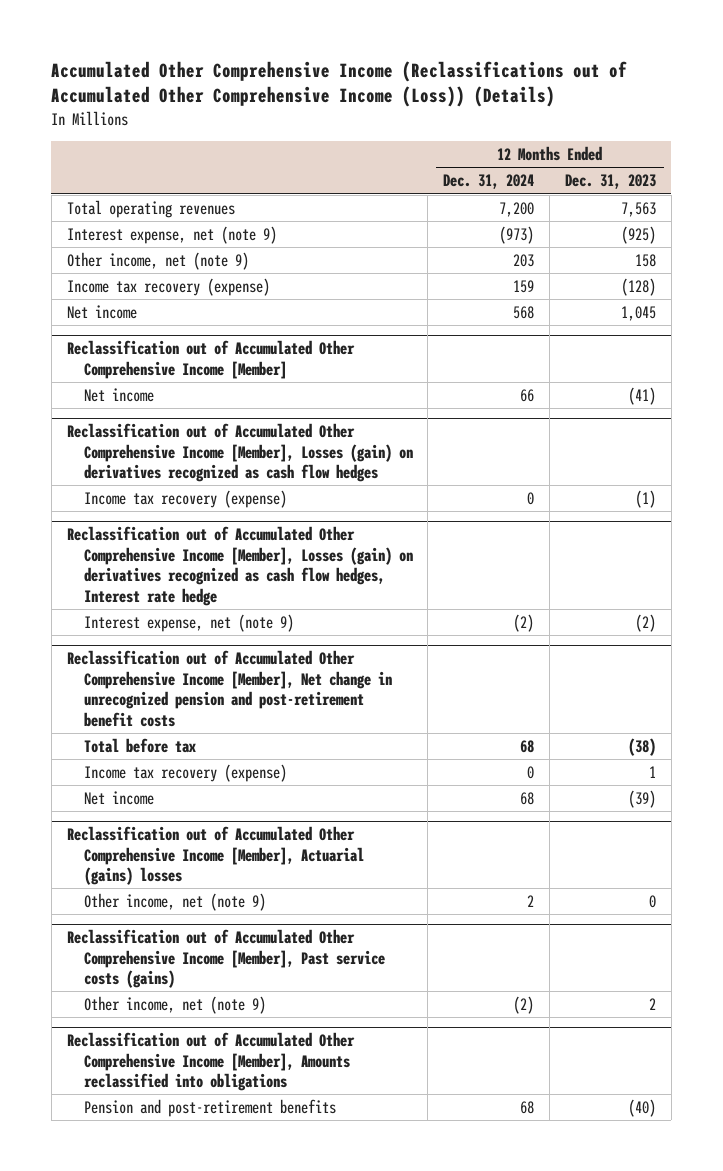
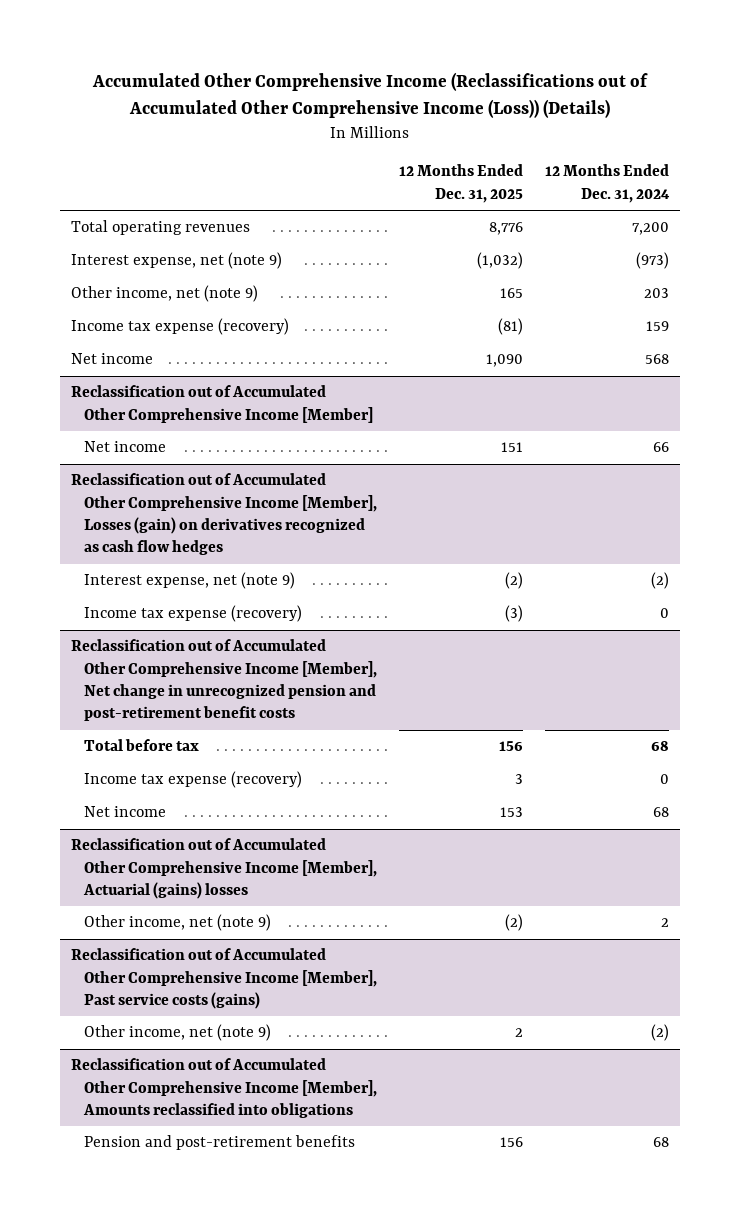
[564,174,656,190] Dec. 31, 2023 -> none
none -> [399,164,524,203] 12 Months Ended Dec. 31, 2025
[66,277,270,296] Income tax recovery (expense) -> [70,318,289,336] Income tax expense (recovery)
[83,489,287,508] Income tax recovery (expense) -> none
[66,526,413,606] Reclassification out of Accumulated Other Comprehensive Income [Member], Losses (gain) on derivatives recognized as cash flow hedges, Interest rate hedge -> none
none -> [84,605,303,623] Income tax expense (recovery)
[83,763,287,782] Income tax recovery (expense) -> [84,771,303,789] Income tax expense (recovery)

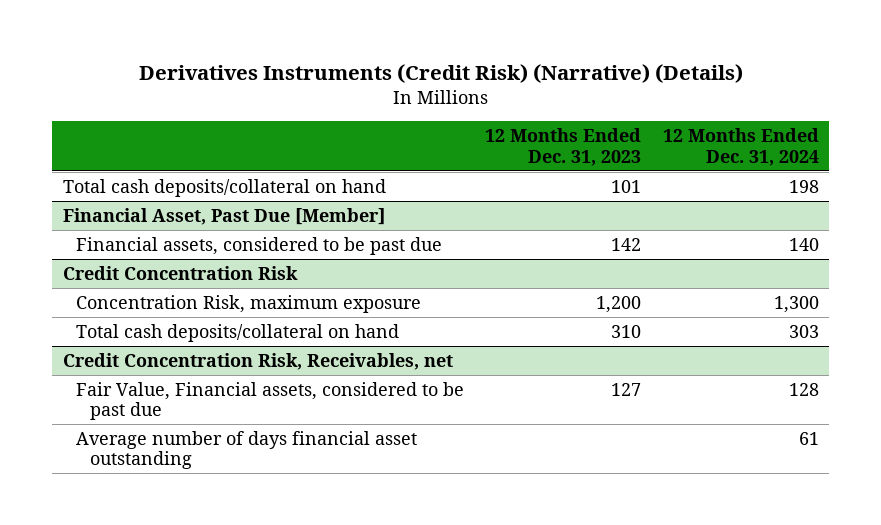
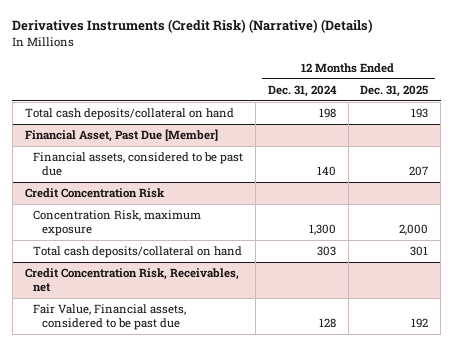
[485,127,642,166] 12 Months Ended Dec. 31, 2023 -> none
none -> [360,85,429,98] Dec. 31, 2025
[76,430,418,470] Average number of days financial asset outstanding -> none

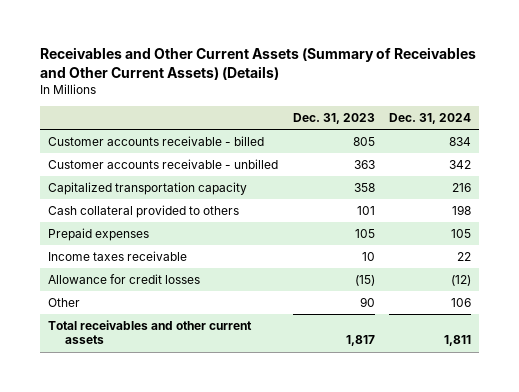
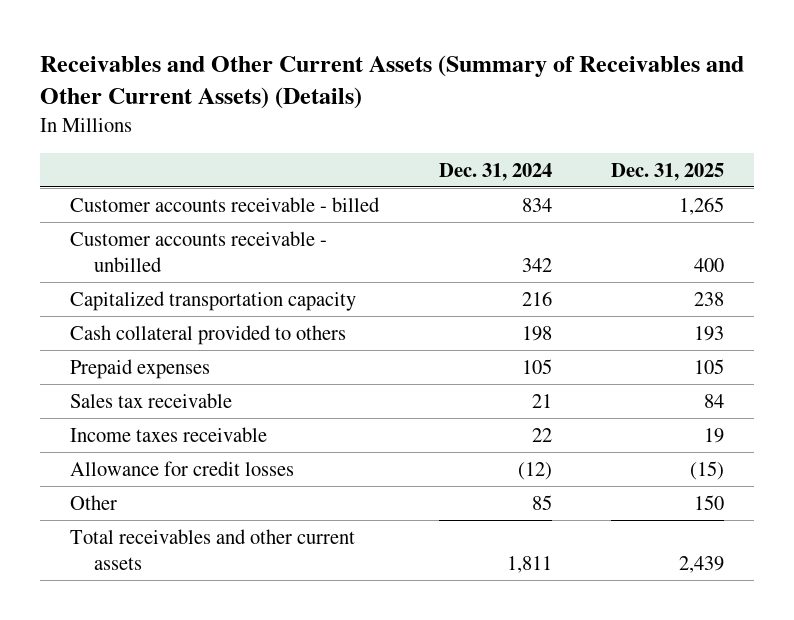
[292,112,375,124] Dec. 31, 2023 -> none
none -> [611,162,725,181] Dec. 31, 2025
none -> [69,392,232,408] Sales tax receivable
[451,298,472,308] 106 -> [531,494,552,510] 85

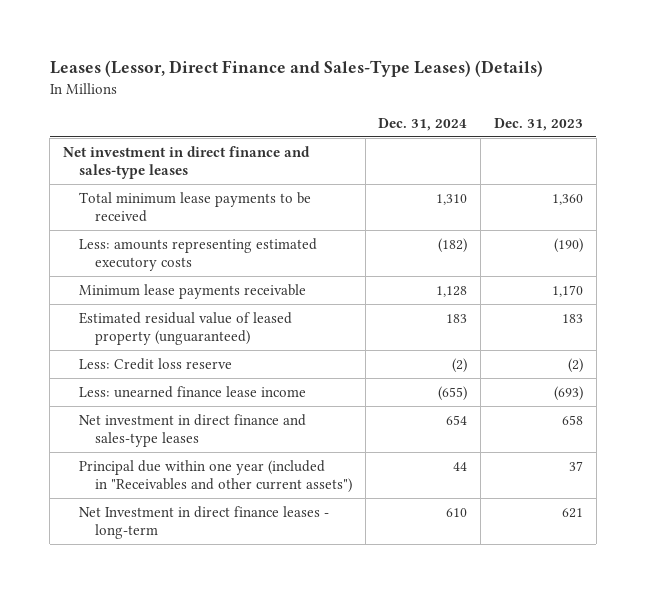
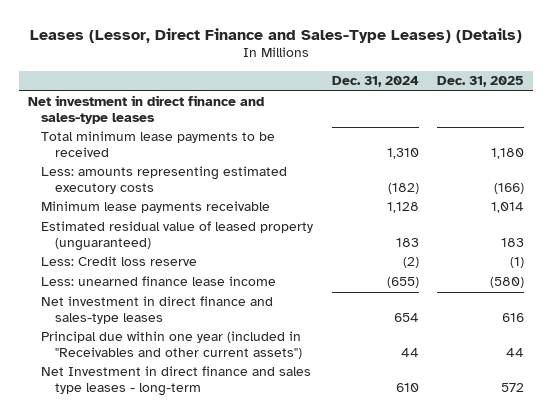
[493,117,583,131] Dec. 31, 2023 -> none
none -> [436,76,524,88] Dec. 31, 2025
[78,505,329,539] Net Investment in direct finance leases - long-term -> [41,366,312,396] Net Investment in direct finance and sales type leases - long-term

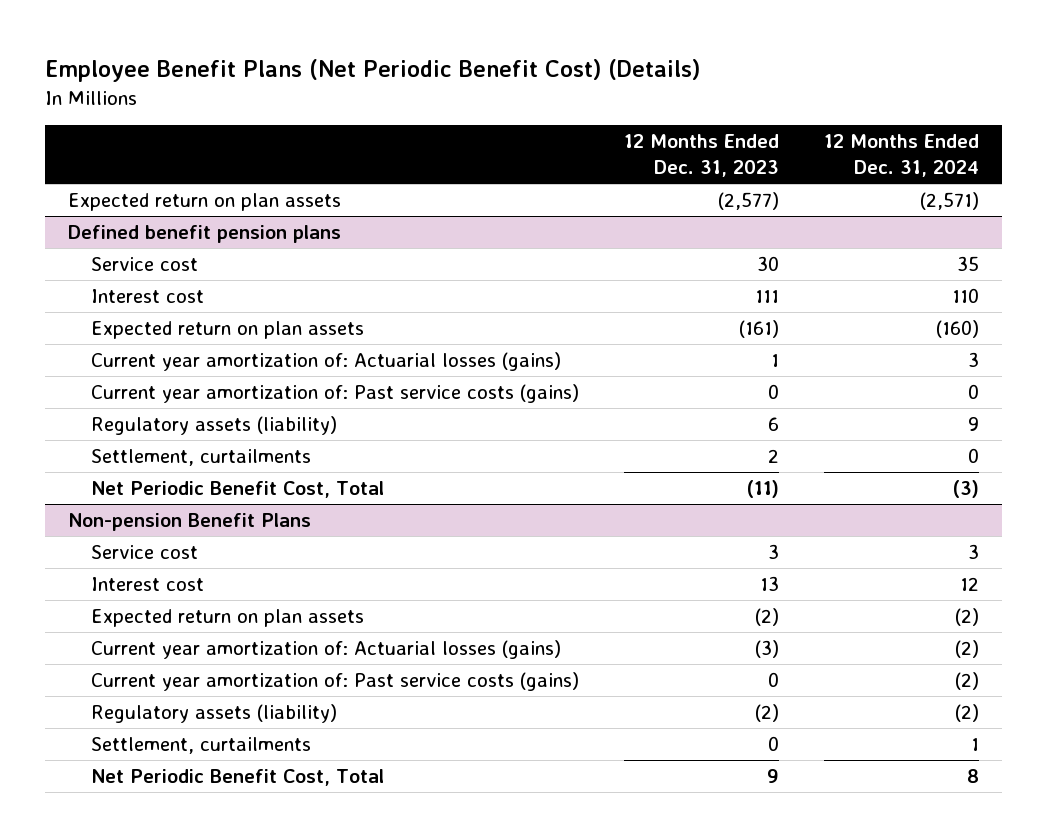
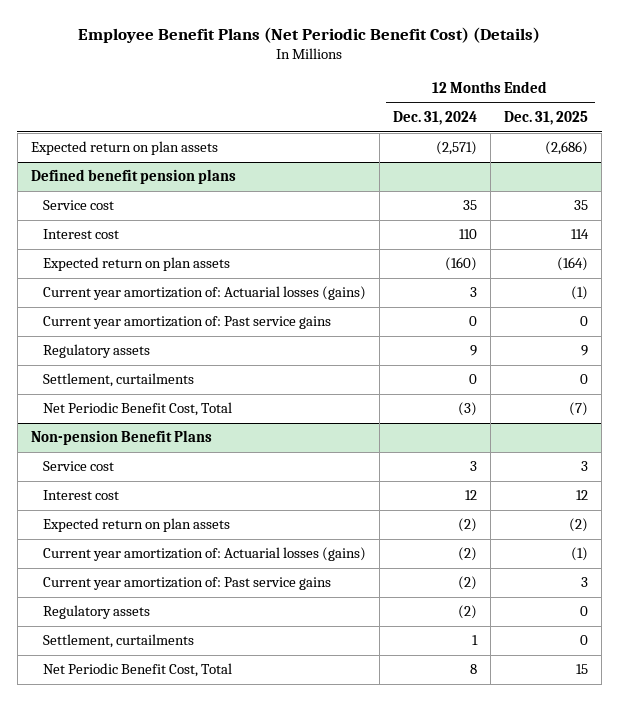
[623,134,779,178] 12 Months Ended Dec. 31, 2023 -> none
none -> [503,110,588,125] Dec. 31, 2025
[90,384,579,404] Current year amortization of: Past service costs (gains) -> [42,316,331,330] Current year amortization of: Past service gains
[90,416,337,436] Regulatory assets (liability) -> [42,344,150,359] Regulatory assets
[90,672,579,692] Current year amortization of: Past service costs (gains) -> [42,577,331,591] Current year amortization of: Past service gains
[90,704,337,724] Regulatory assets (liability) -> [42,605,150,620] Regulatory assets

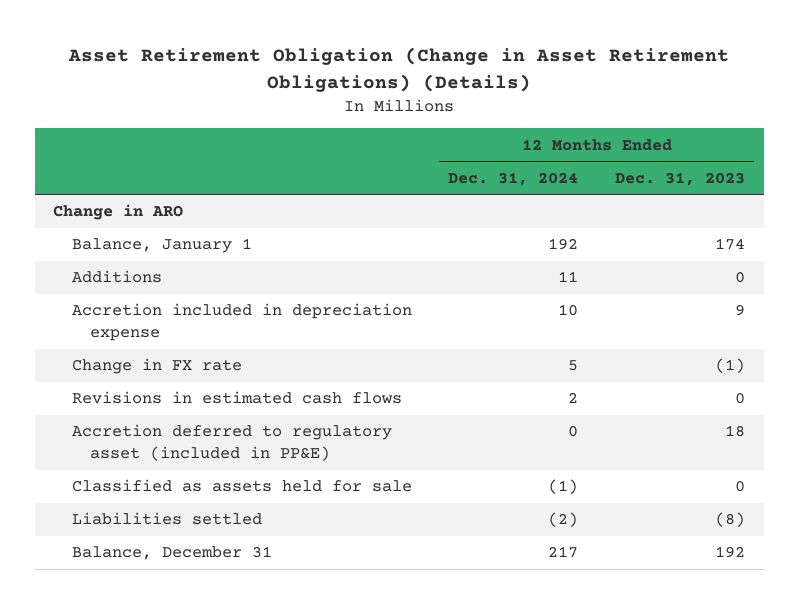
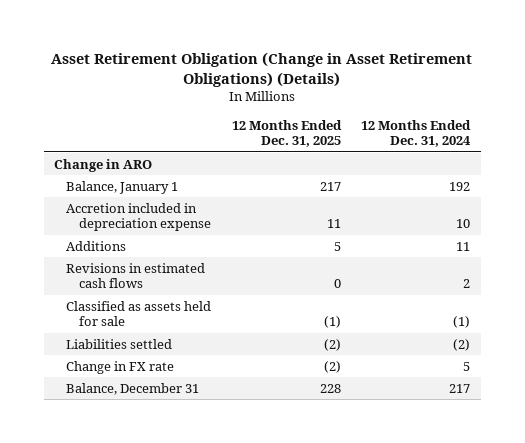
[615,171,746,186] Dec. 31, 2023 -> none
none -> [231,119,342,148] 12 Months Ended Dec. 31, 2025
[71,270,162,284] Additions -> [66,240,127,251] Additions
[71,424,392,462] Accretion deferred to regulatory asset (included in PP&E) -> none
[71,358,242,375] Change in FX rate -> [66,360,175,374] Change in FX rate

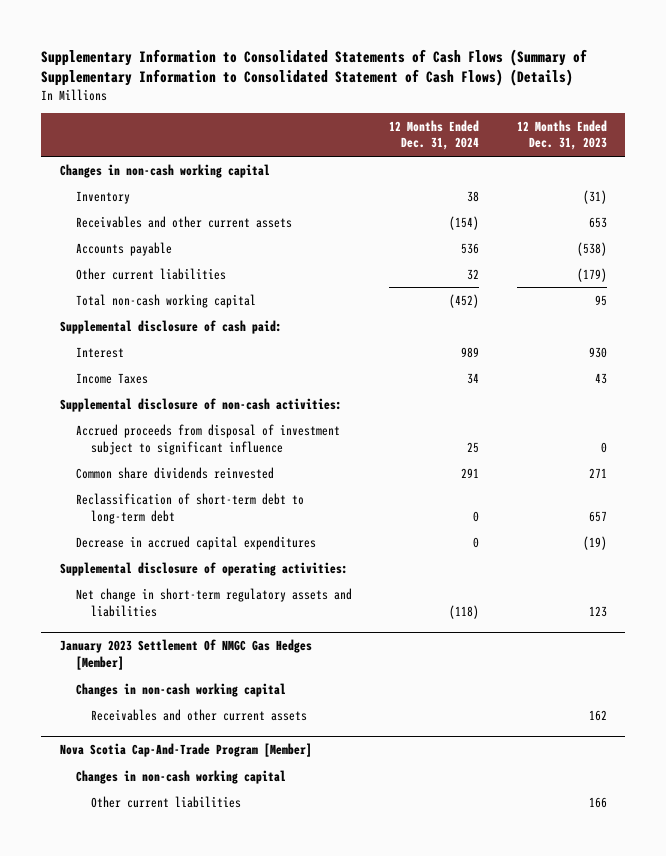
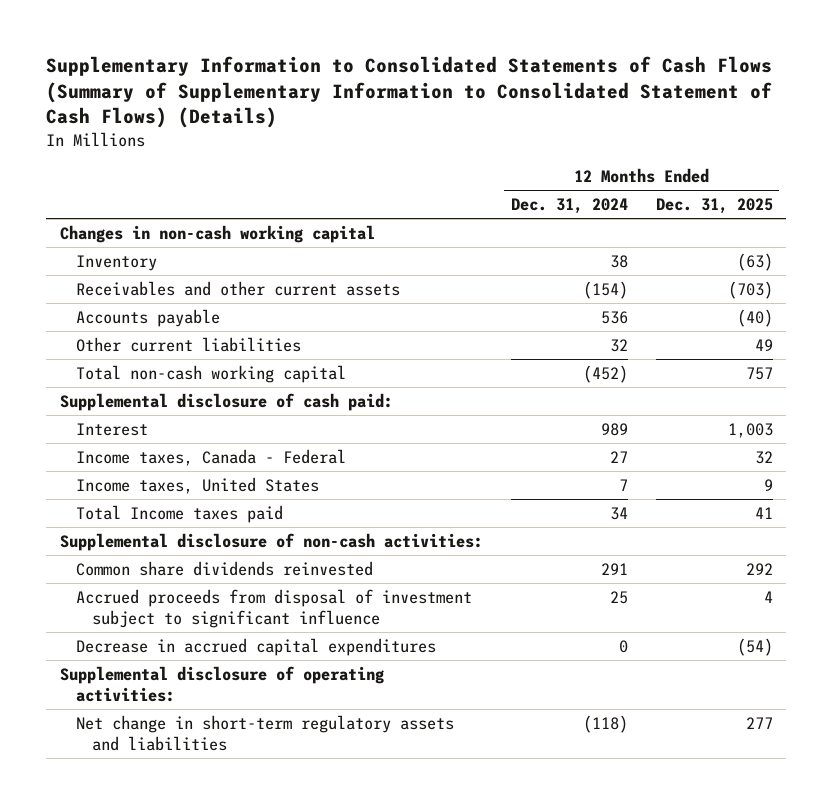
[516,119,607,151] 12 Months Ended Dec. 31, 2023 -> none
none -> [655,198,773,215] Dec. 31, 2025
none -> [75,448,346,466] Income taxes, Canada - Federal
none -> [75,476,319,494] Income taxes, United States
[75,372,148,384] Income Taxes -> [75,504,283,523] Total Income taxes paid
[75,492,304,524] Reclassification of short-term debt to long-term debt -> none
[75,423,340,455] Accrued proceeds from disposal of investment subject to significant influence -> [75,588,472,628] Accrued proceeds from disposal of investment subject to significant influence
[59,639,312,670] January 2023 Settlement Of NMGC Gas Hedges [Member] -> none
[75,682,286,697] Changes in non-cash working capital -> none
[91,708,308,721] Receivables and other current assets -> none
[59,743,312,758] Nova Scotia Cap-And-Trade Program [Member] -> none
[75,769,286,784] Changes in non-cash working capital -> none
[91,795,242,808] Other current liabilities -> none

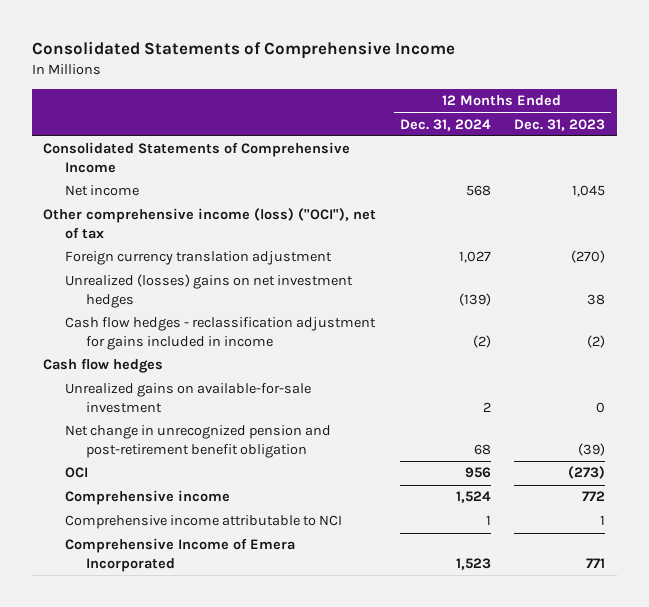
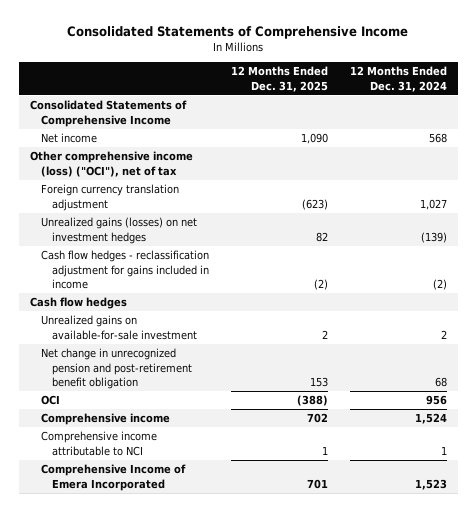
[514,118,606,131] Dec. 31, 2023 -> none
none -> [230,66,328,92] 12 Months Ended Dec. 31, 2025
[64,274,353,308] Unrealized (losses) gains on net investment hedges -> [40,217,197,244] Unrealized gains (losses) on net investment hedges

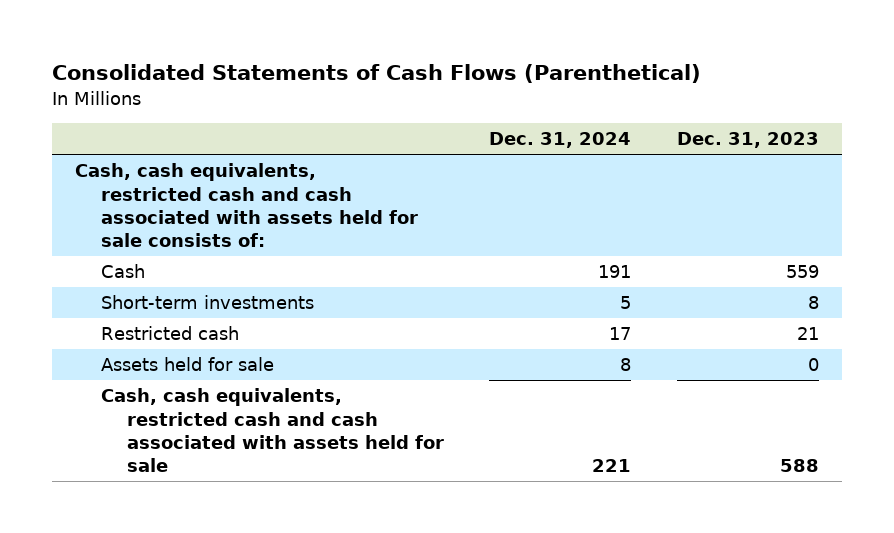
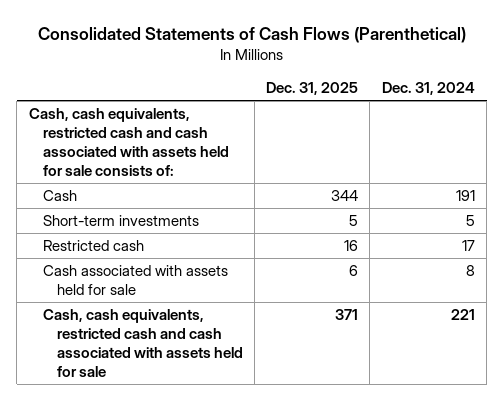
[676,132,819,149] Dec. 31, 2023 -> none
none -> [266,81,359,95] Dec. 31, 2025
[100,357,274,372] Assets held for sale -> [42,265,228,296] Cash associated with assets held for sale

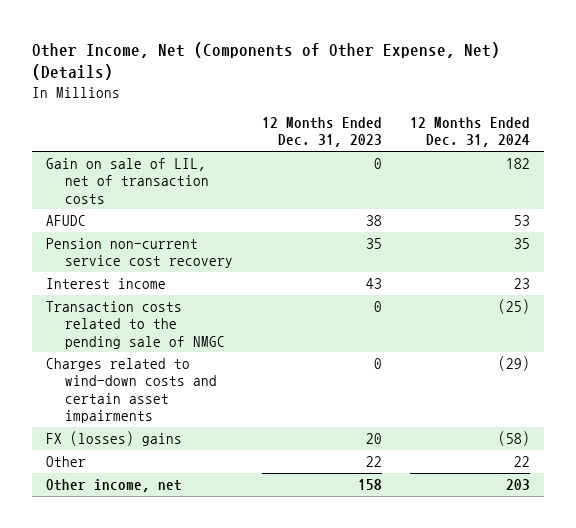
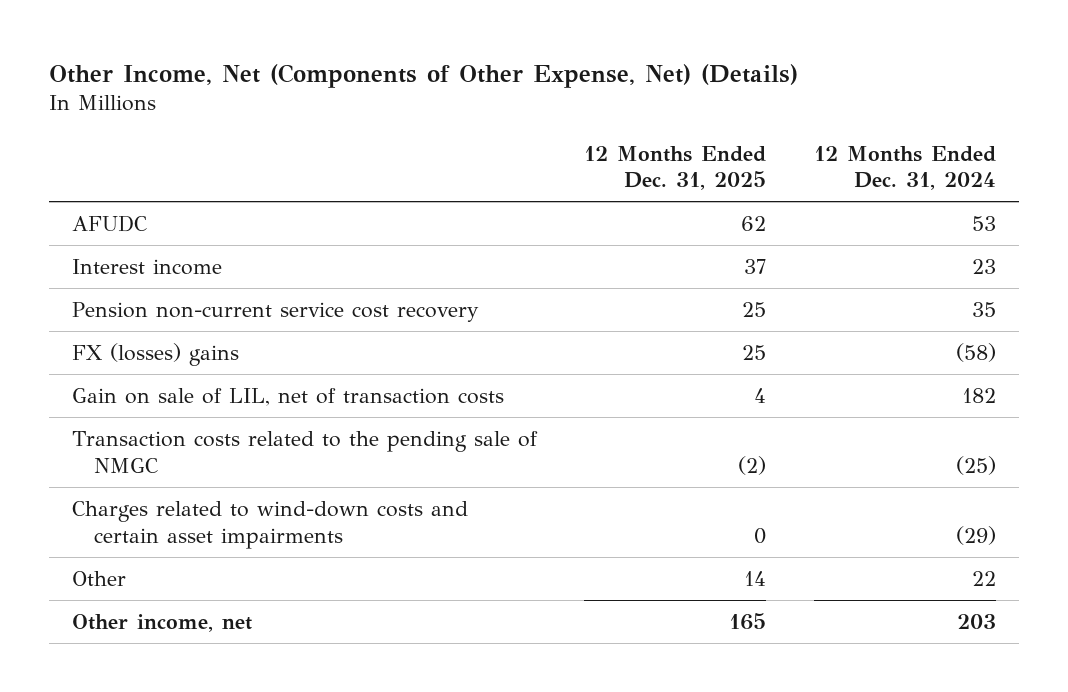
[261,116,382,148] 12 Months Ended Dec. 31, 2023 -> none
none -> [584,145,767,191] 12 Months Ended Dec. 31, 2025
[46,237,234,269] Pension non-current service cost recovery -> [72,301,480,322] Pension non-current service cost recovery
[46,430,183,446] FX (losses) gains -> [72,342,240,366] FX (losses) gains
[46,157,210,204] Gain on sale of LIL, net of transaction costs -> [72,387,505,406] Gain on sale of LIL, net of transaction costs

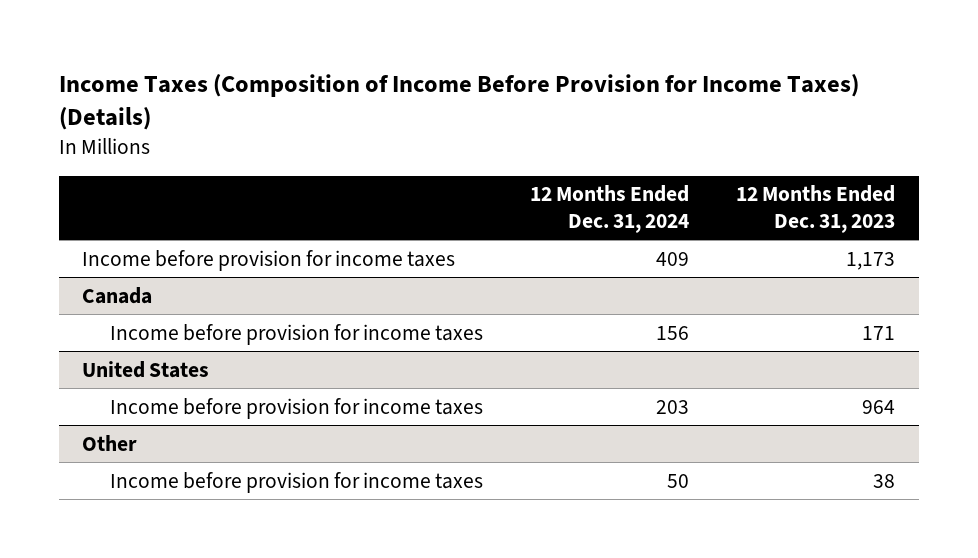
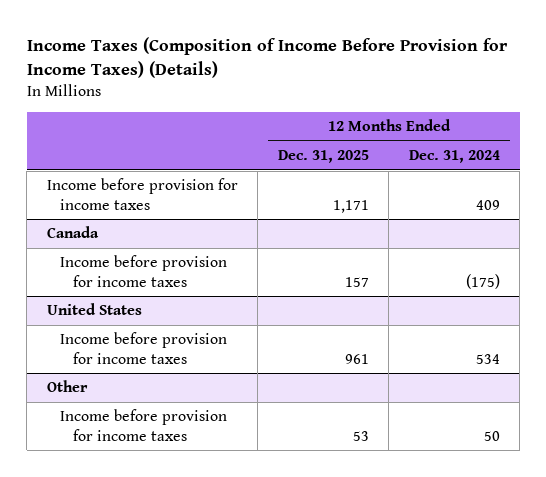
[736,185,896,233] 12 Months Ended Dec. 31, 2023 -> none
none -> [277,150,369,164] Dec. 31, 2025
[656,325,690,340] 156 -> [465,273,500,289] (175)
[656,399,690,414] 203 -> [475,353,500,364] 534

